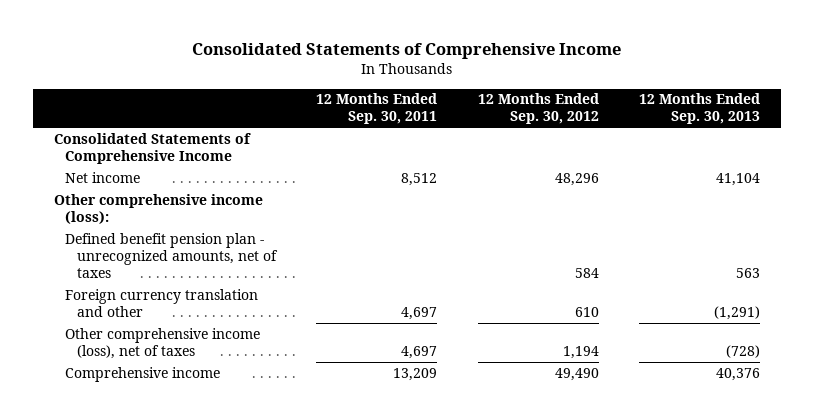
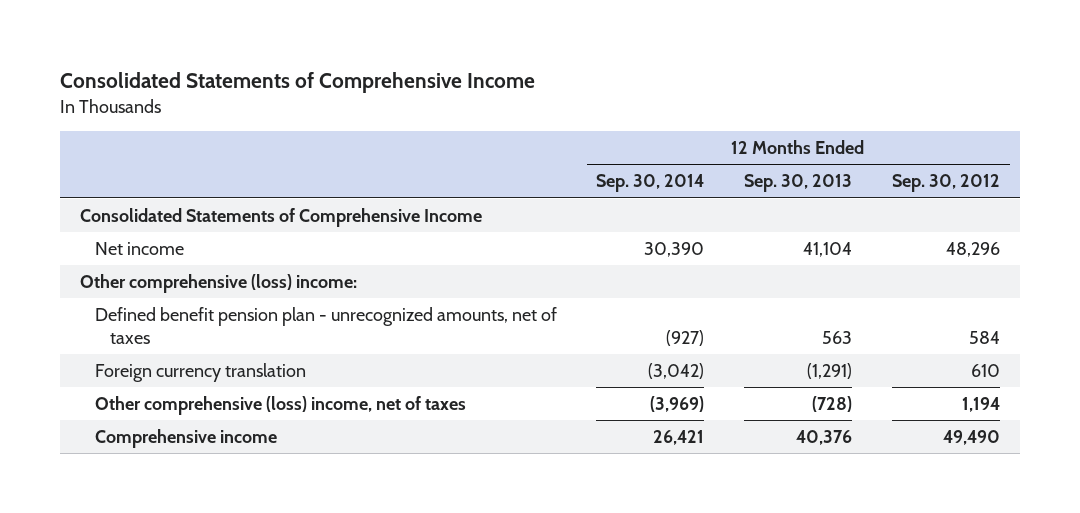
[316,93,438,125] 12 Months Ended Sep. 30, 2011 -> none
none -> [596,174,705,193] Sep. 30, 2014
[53,193,263,224] Other comprehensive income (loss): -> [80,274,358,294] Other comprehensive (loss) income:
[65,288,259,317] Foreign currency translation and other -> [94,363,306,383] Foreign currency translation
[65,327,261,359] Other comprehensive income (loss), net of taxes -> [94,396,466,416] Other comprehensive (loss) income, net of taxes

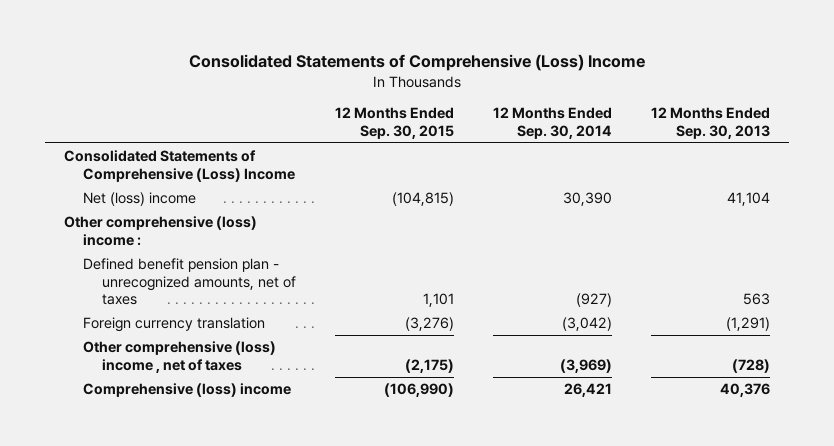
[60,72,536,94] Consolidated Statements of Comprehensive Income -> [189,54,646,72] Consolidated Statements of Comprehensive (Loss) Income
[891,174,1000,193] Sep. 30, 2012 -> none
none -> [334,107,454,139] 12 Months Ended Sep. 30, 2015
[80,208,483,228] Consolidated Statements of Comprehensive Income -> [64,150,295,182] Consolidated Statements of Comprehensive (Loss) Income
[94,242,184,256] Net income -> [82,192,196,207] Net (loss) income
[80,274,358,294] Other comprehensive (loss) income: -> [64,216,258,246] Other comprehensive (loss) income :
[94,396,466,416] Other comprehensive (loss) income, net of taxes -> [82,341,276,373] Other comprehensive (loss) income , net of taxes
[94,429,277,449] Comprehensive income -> [82,383,291,398] Comprehensive (loss) income

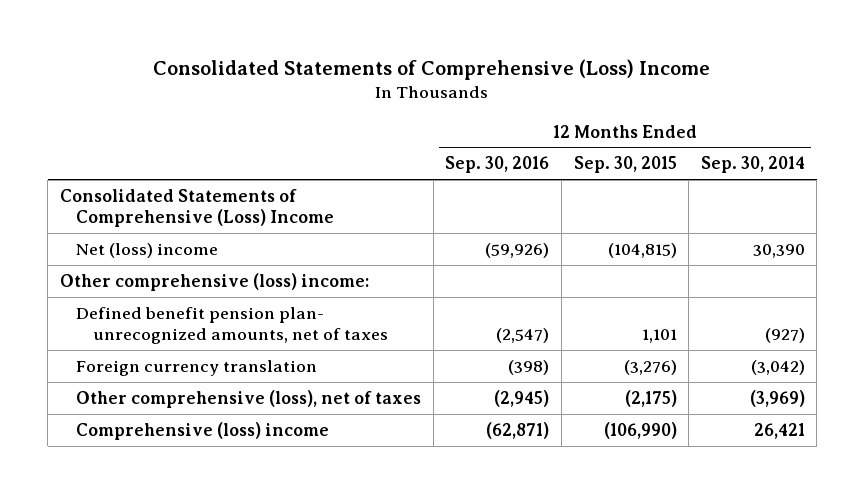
[650,107,770,139] 12 Months Ended Sep. 30, 2013 -> none
none -> [445,156,550,174] Sep. 30, 2016
[64,216,258,246] Other comprehensive (loss) income : -> [59,272,369,291] Other comprehensive (loss) income:
[82,258,296,305] Defined benefit pension plan - unrecognized amounts, net of taxes -> [76,306,388,345] Defined benefit pension plan- unrecognized amounts, net of taxes
[82,341,276,373] Other comprehensive (loss) income , net of taxes -> [76,389,422,408] Other comprehensive (loss), net of taxes

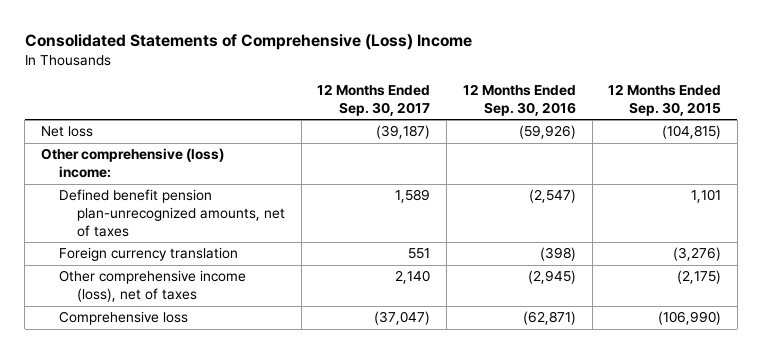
[700,156,805,174] Sep. 30, 2014 -> none
none -> [317,83,431,116] 12 Months Ended Sep. 30, 2017
[59,188,335,228] Consolidated Statements of Comprehensive (Loss) Income -> none
[76,242,219,258] Net (loss) income -> [41,126,94,138] Net loss
[76,306,388,345] Defined benefit pension plan- unrecognized amounts, net of taxes -> [59,189,285,237] Defined benefit pension plan-unrecognized amounts, net of taxes
[76,389,422,408] Other comprehensive (loss), net of taxes -> [59,270,247,303] Other comprehensive income (loss), net of taxes
[76,421,330,440] Comprehensive (loss) income -> [59,311,189,326] Comprehensive loss

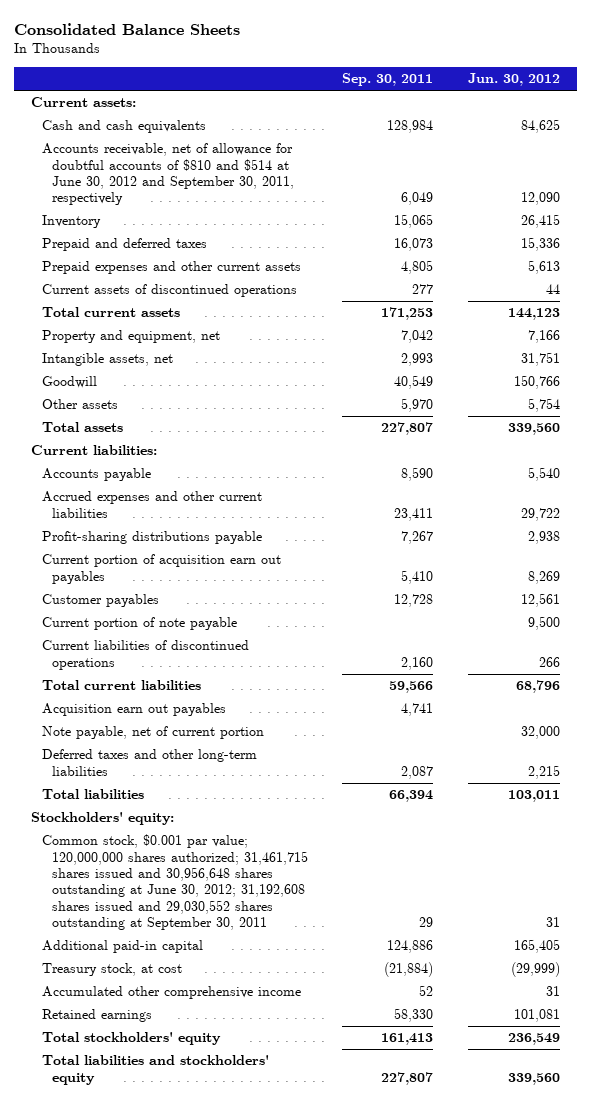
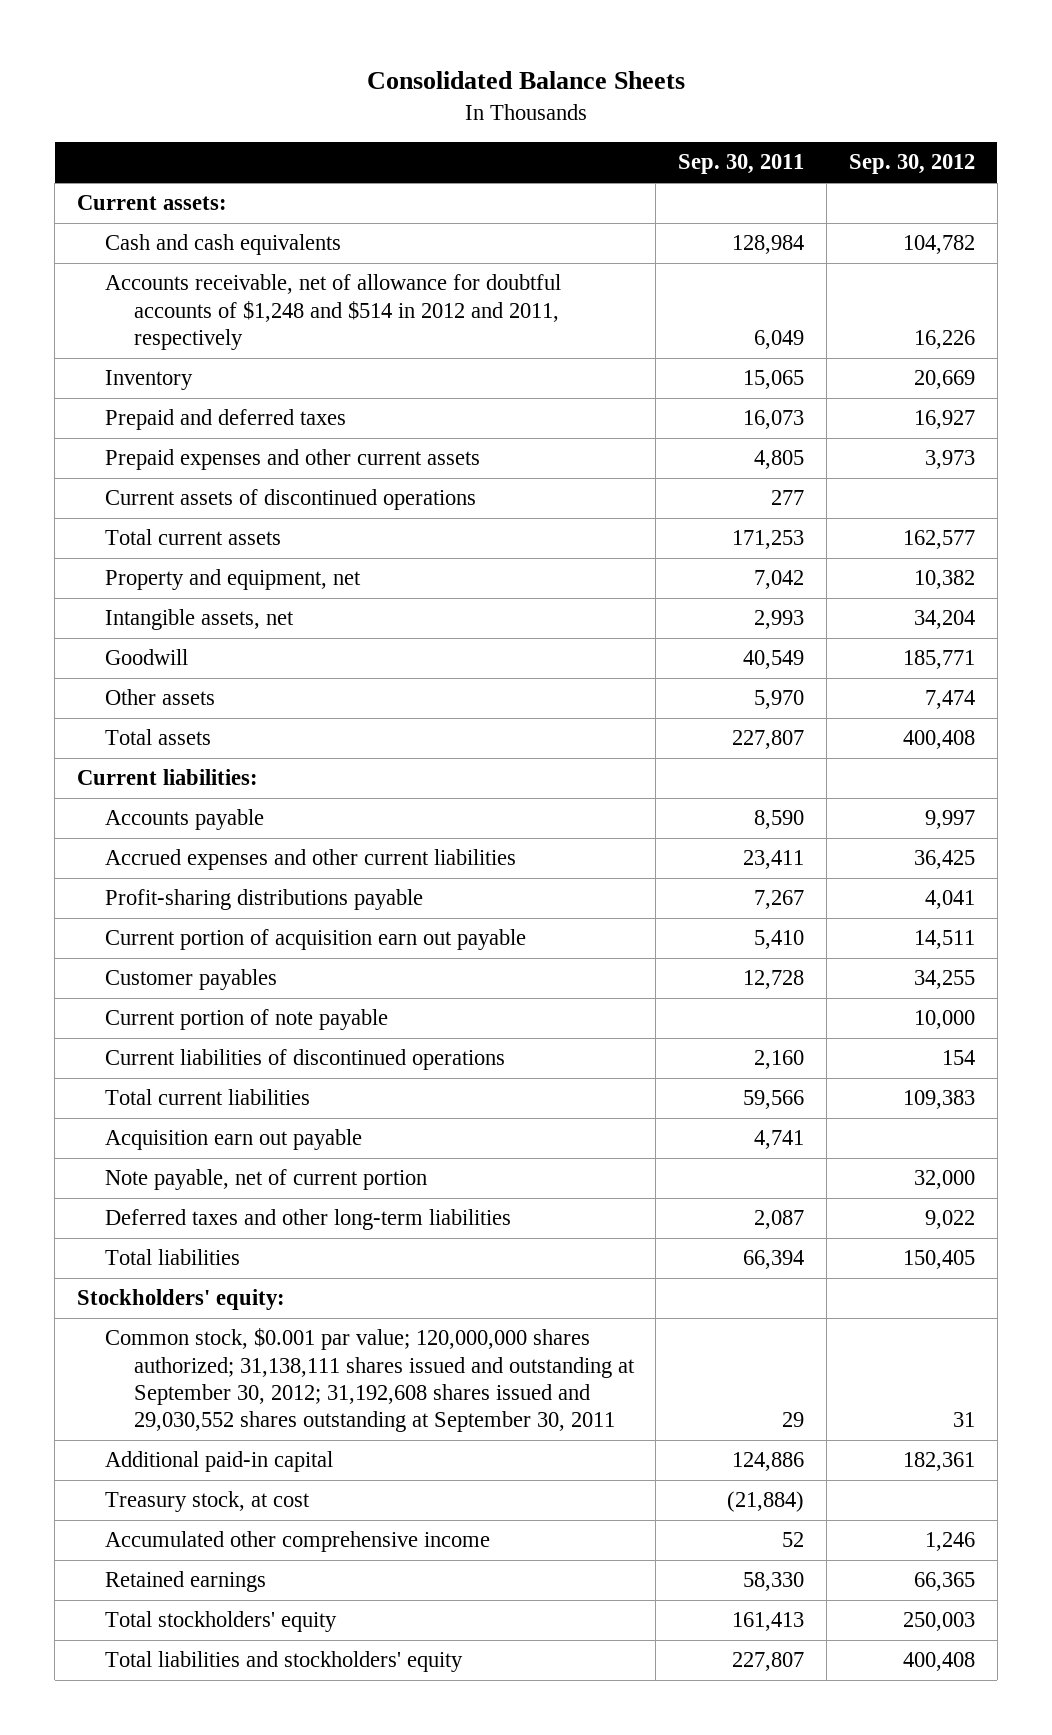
[467,73,560,87] Jun. 30, 2012 -> none
none -> [848,154,975,175] Sep. 30, 2012
[41,143,295,206] Accounts receivable, net of allowance for doubtful accounts of $810 and $514 at June 30, 2012 and September 30, 2011, respectively -> [105,274,562,351] Accounts receivable, net of allowance for doubtful accounts of $1,248 and $514 in 2012 and 2011, respectively
[41,554,281,584] Current portion of acquisition earn out payables -> [105,929,527,951] Current portion of acquisition earn out payable
[41,703,226,717] Acquisition earn out payables -> [105,1129,363,1151] Acquisition earn out payable
[41,834,309,931] Common stock, $0.001 par value; 120,000,000 shares authorized; 31,461,715 shares issued and 30,956,648 shares outstanding at June 30, 2012; 31,192,608 shares issued and 29,030,552 shares outstanding at September 30, 2011 -> [105,1328,635,1433] Common stock, $0.001 par value; 120,000,000 shares authorized; 31,138,111 shares issued and outstanding at September 30, 2012; 31,192,608 shares issued and 29,030,552 shares outstanding at September 30, 2011

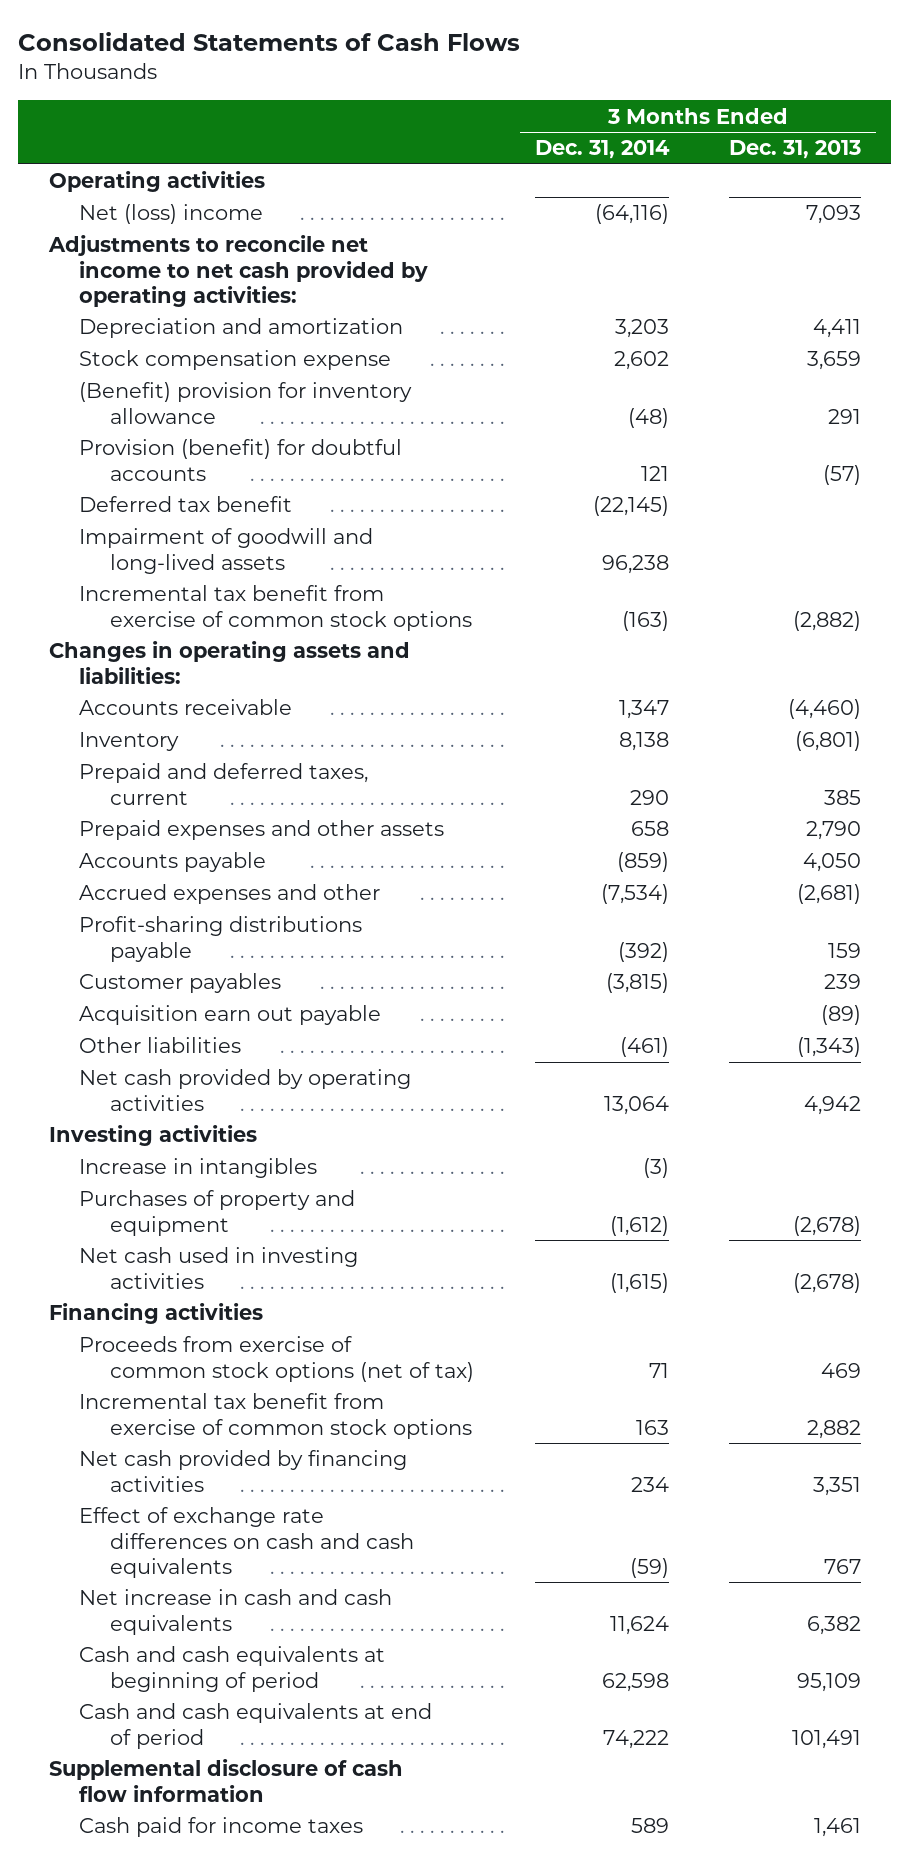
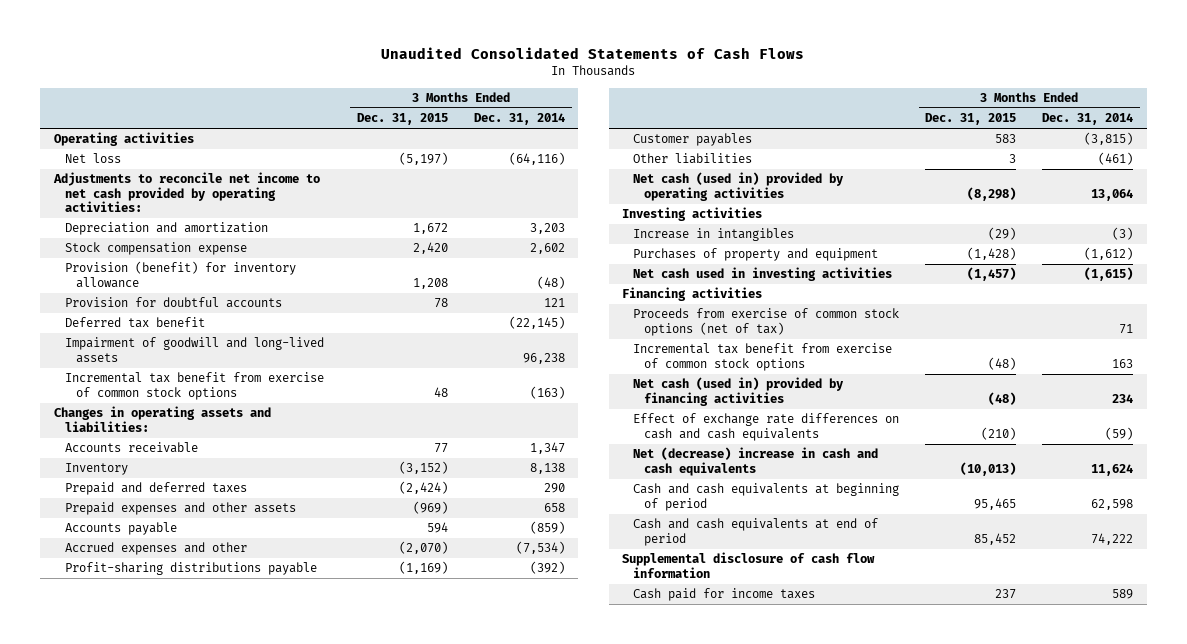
[18,31,521,51] Consolidated Statements of Cash Flows -> [381,47,805,60] Unaudited Consolidated Statements of Cash Flows
[729,140,862,160] Dec. 31, 2013 -> none
none -> [356,113,448,126] Dec. 31, 2015
[79,204,264,225] Net (loss) income -> [64,153,121,164] Net loss
[79,382,413,424] (Benefit) provision for inventory allowance -> [64,261,296,288] Provision (benefit) for inventory allowance
[79,439,403,481] Provision (benefit) for doubtful accounts -> [64,297,282,309] Provision for doubtful accounts
[79,763,369,805] Prepaid and deferred taxes, current -> [64,482,247,496] Prepaid and deferred taxes
[79,1005,382,1026] Acquisition earn out payable -> none
[79,1069,412,1111] Net cash provided by operating activities -> [632,172,844,201] Net cash (used in) provided by operating activities
[79,1450,408,1492] Net cash provided by financing activities -> [632,377,844,406] Net cash (used in) provided by financing activities
[79,1589,393,1635] Net increase in cash and cash equivalents -> [632,447,878,476] Net (decrease) increase in cash and cash equivalents

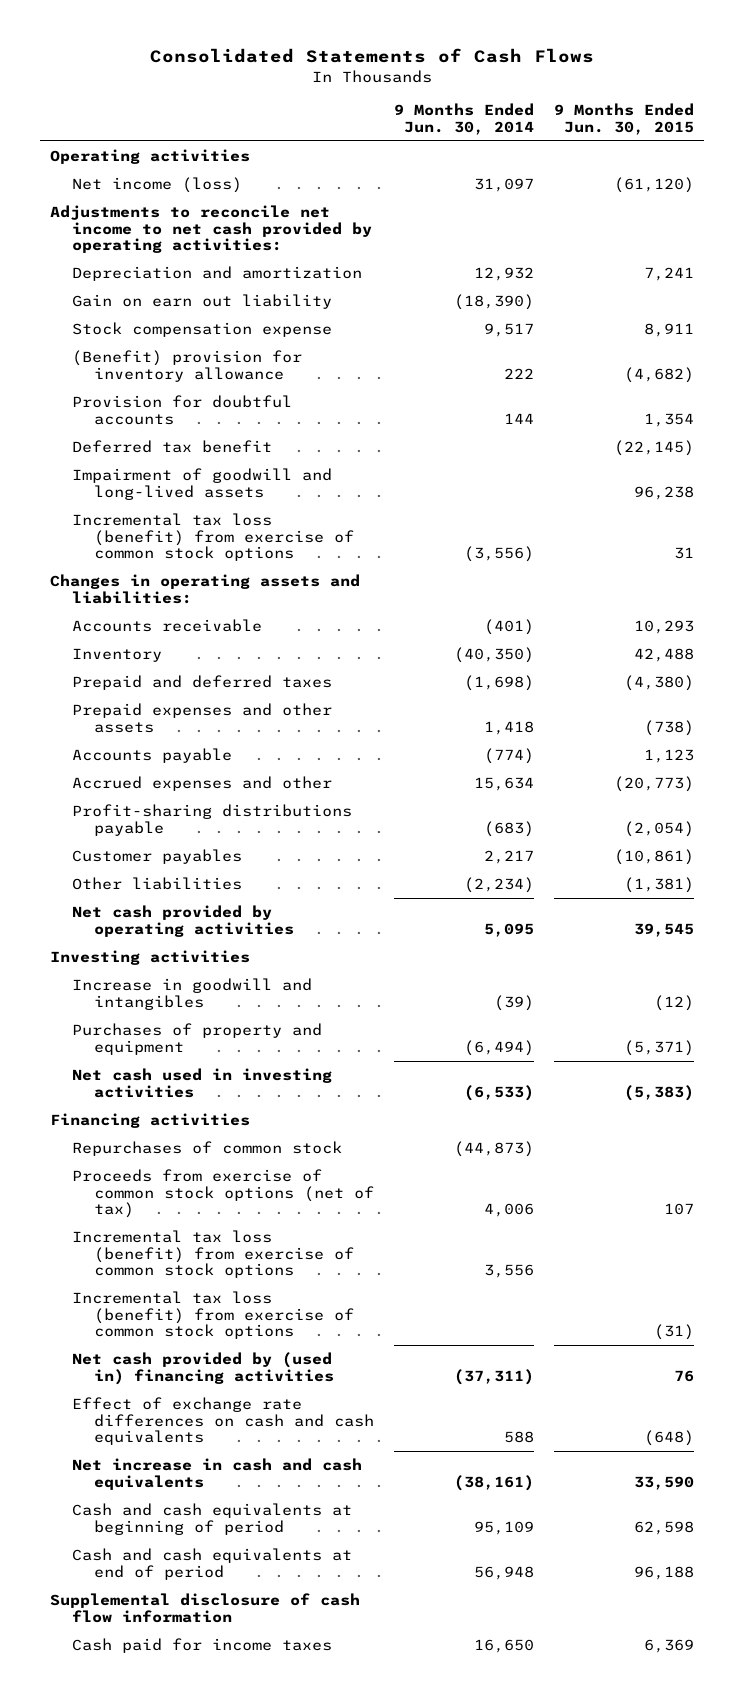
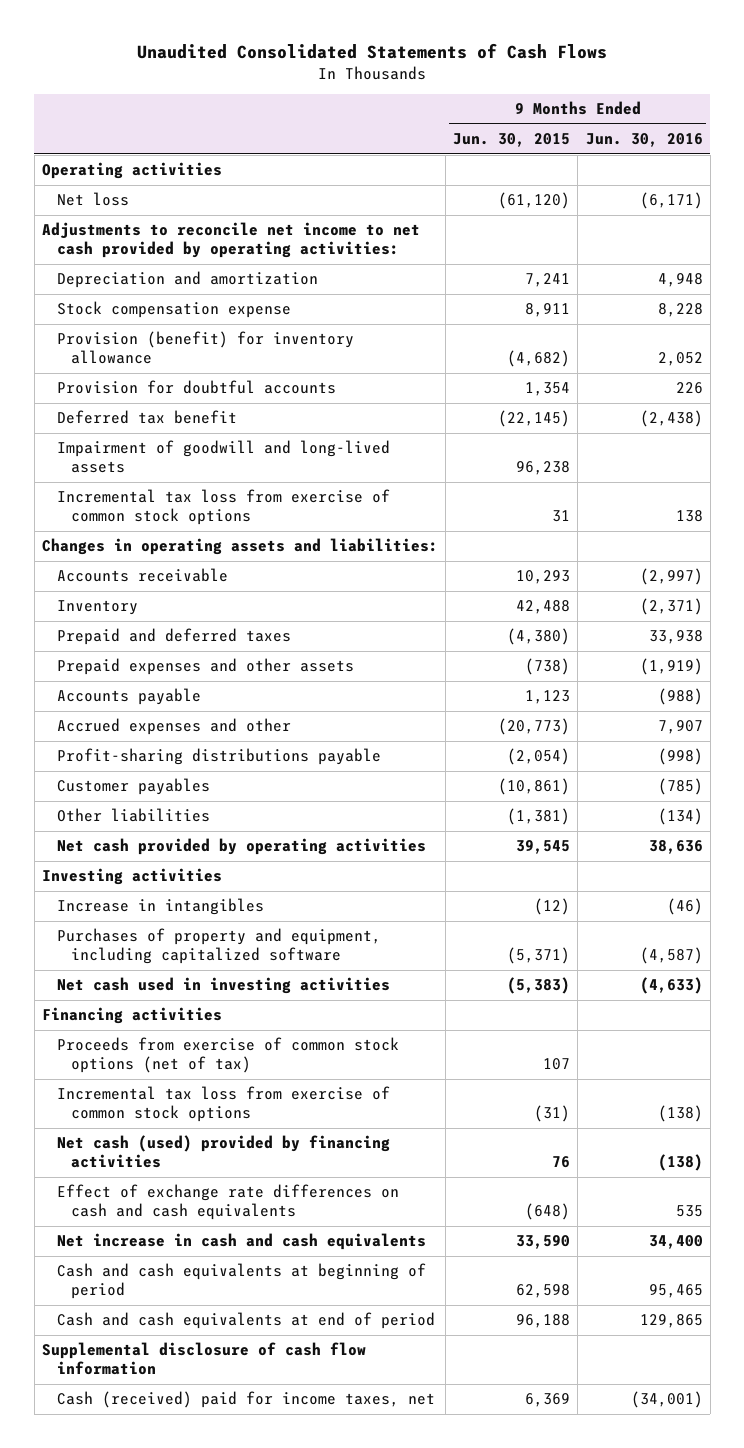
[150,48,595,64] Consolidated Statements of Cash Flows -> [137,42,608,59] Unaudited Consolidated Statements of Cash Flows
[394,102,535,135] 9 Months Ended Jun. 30, 2014 -> none
none -> [585,133,703,148] Jun. 30, 2016
[72,177,243,194] Net income (loss) -> [56,192,129,207] Net loss
[72,294,333,310] Gain on earn out liability -> none
[72,350,303,382] (Benefit) provision for inventory allowance -> [56,331,354,365] Provision (benefit) for inventory allowance
[72,513,355,562] Incremental tax loss (benefit) from exercise of common stock options -> [56,489,390,526] Incremental tax loss from exercise of common stock options
[72,978,313,1010] Increase in goodwill and intangibles -> [56,898,264,916] Increase in intangibles
[72,1023,323,1055] Purchases of property and equipment -> [56,928,381,965] Purchases of property and equipment, including capitalized software
[72,1141,343,1157] Repurchases of common stock -> none
[72,1230,355,1279] Incremental tax loss (benefit) from exercise of common stock options -> none
[72,1291,355,1340] Incremental tax loss (benefit) from exercise of common stock options -> [56,1086,390,1123] Incremental tax loss from exercise of common stock options
[72,1352,335,1385] Net cash provided by (used in) financing activities -> [56,1135,390,1169] Net cash (used) provided by financing activities
[72,1638,333,1654] Cash paid for income taxes -> [56,1391,435,1409] Cash (received) paid for income taxes, net

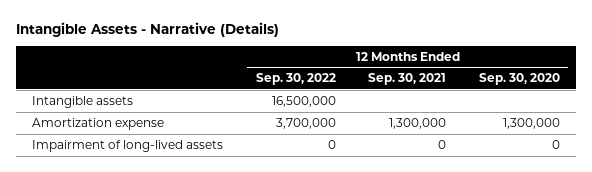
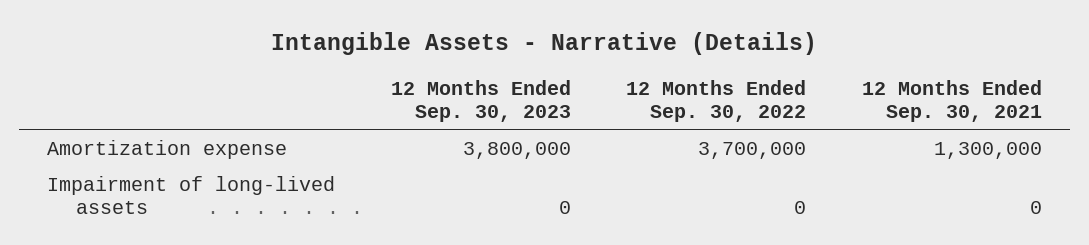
[478,73,560,86] Sep. 30, 2020 -> none
none -> [390,79,571,122] 12 Months Ended Sep. 30, 2023
[31,95,133,108] Intangible assets -> none

